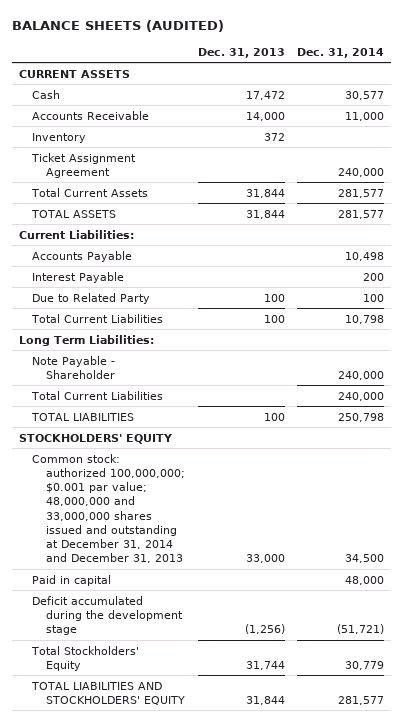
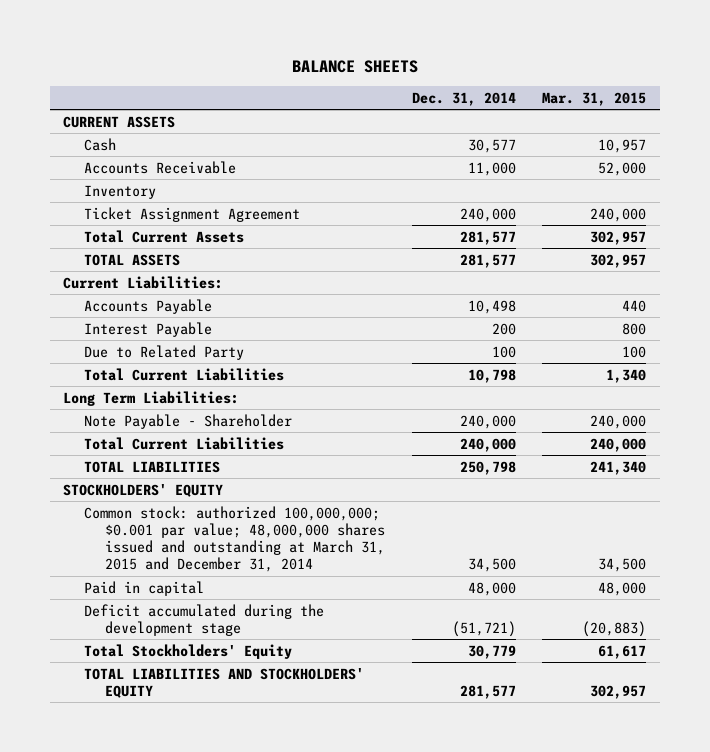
[12,19,225,32] BALANCE SHEETS (AUDITED) -> [291,59,418,73] BALANCE SHEETS
[197,47,285,58] Dec. 31, 2013 -> none
none -> [542,91,647,106] Mar. 31, 2015
[32,453,186,564] Common stock: authorized 100,000,000; $0.001 par value; 48,000,000 and 33,000,000 shares issued and outstanding at December 31, 2014 and December 31, 2013 -> [83,505,385,573] Common stock: authorized 100,000,000; $0.001 par value; 48,000,000 shares issued and outstanding at March 31, 2015 and December 31, 2014

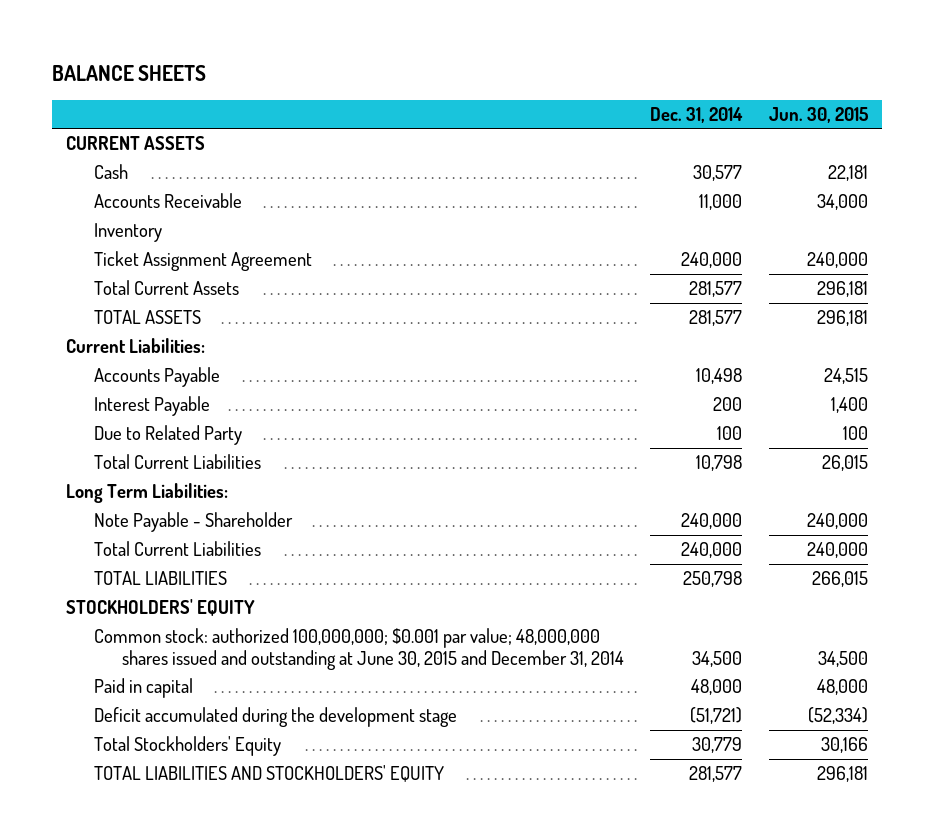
[542,91,647,106] Mar. 31, 2015 -> none
none -> [769,106,869,123] Jun. 30, 2015
[83,505,385,573] Common stock: authorized 100,000,000; $0.001 par value; 48,000,000 shares issued and outstanding at March 31, 2015 and December 31, 2014 -> [93,628,624,670] Common stock: authorized 100,000,000; $0.001 par value; 48,000,000 shares issued and outstanding at June 30, 2015 and December 31, 2014

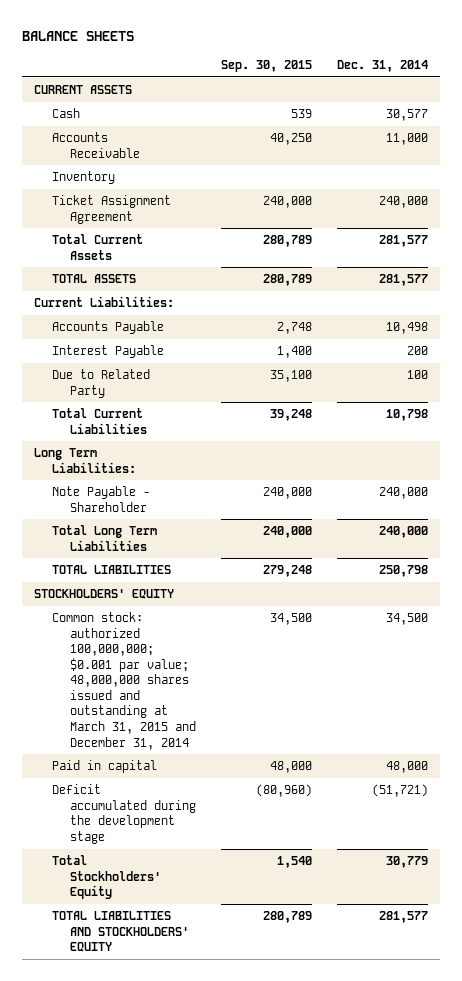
[769,106,869,123] Jun. 30, 2015 -> none
none -> [220,60,312,73] Sep. 30, 2015
[93,541,261,557] Total Current Liabilities -> [52,525,158,551] Total Long Term Liabilities
[93,628,624,670] Common stock: authorized 100,000,000; $0.001 par value; 48,000,000 shares issued and outstanding at June 30, 2015 and December 31, 2014 -> [52,612,197,750] Common stock: authorized 100,000,000; $0.001 par value; 48,000,000 shares issued and outstanding at March 31, 2015 and December 31, 2014

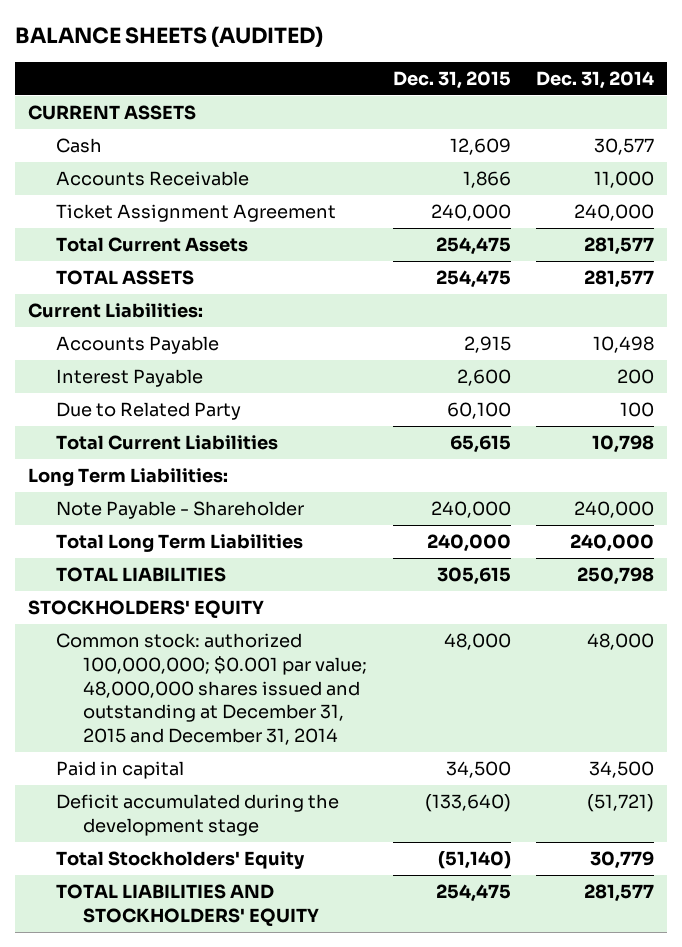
[21,30,134,41] BALANCE SHEETS -> [15,26,324,48] BALANCE SHEETS (AUDITED)
[220,60,312,73] Sep. 30, 2015 -> none
none -> [392,70,511,89] Dec. 31, 2015
[52,171,116,185] Inventory -> none
[52,612,197,750] Common stock: authorized 100,000,000; $0.001 par value; 48,000,000 shares issued and outstanding at March 31, 2015 and December 31, 2014 -> [55,633,368,745] Common stock: authorized 100,000,000; $0.001 par value; 48,000,000 shares issued and outstanding at December 31, 2015 and December 31, 2014
[385,613,428,626] 34,500 -> [586,633,654,651] 48,000
[385,761,428,774] 48,000 -> [588,761,654,779] 34,500

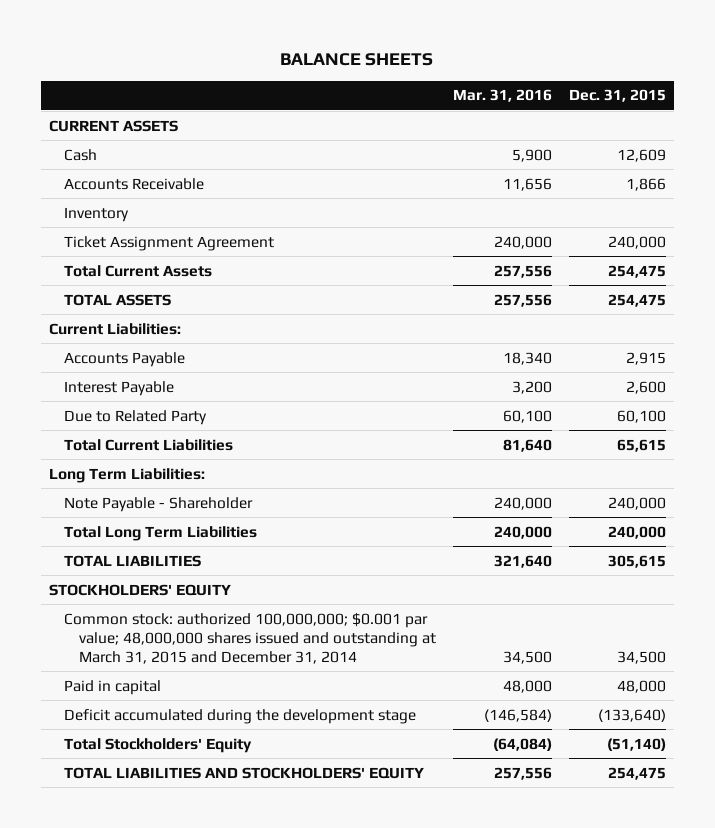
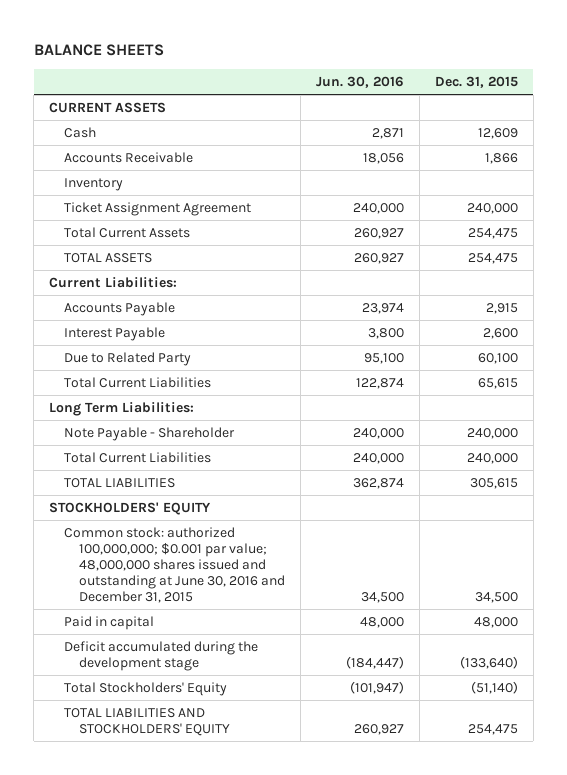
[453,89,553,103] Mar. 31, 2016 -> none
none -> [315,75,404,88] Jun. 30, 2016
[64,525,258,541] Total Long Term Liabilities -> [63,451,211,463] Total Current Liabilities
[64,612,437,664] Common stock: authorized 100,000,000; $0.001 par value; 48,000,000 shares issued and outstanding at March 31, 2015 and December 31, 2014 -> [63,526,285,603] Common stock: authorized 100,000,000; $0.001 par value; 48,000,000 shares issued and outstanding at June 30, 2016 and December 31, 2015

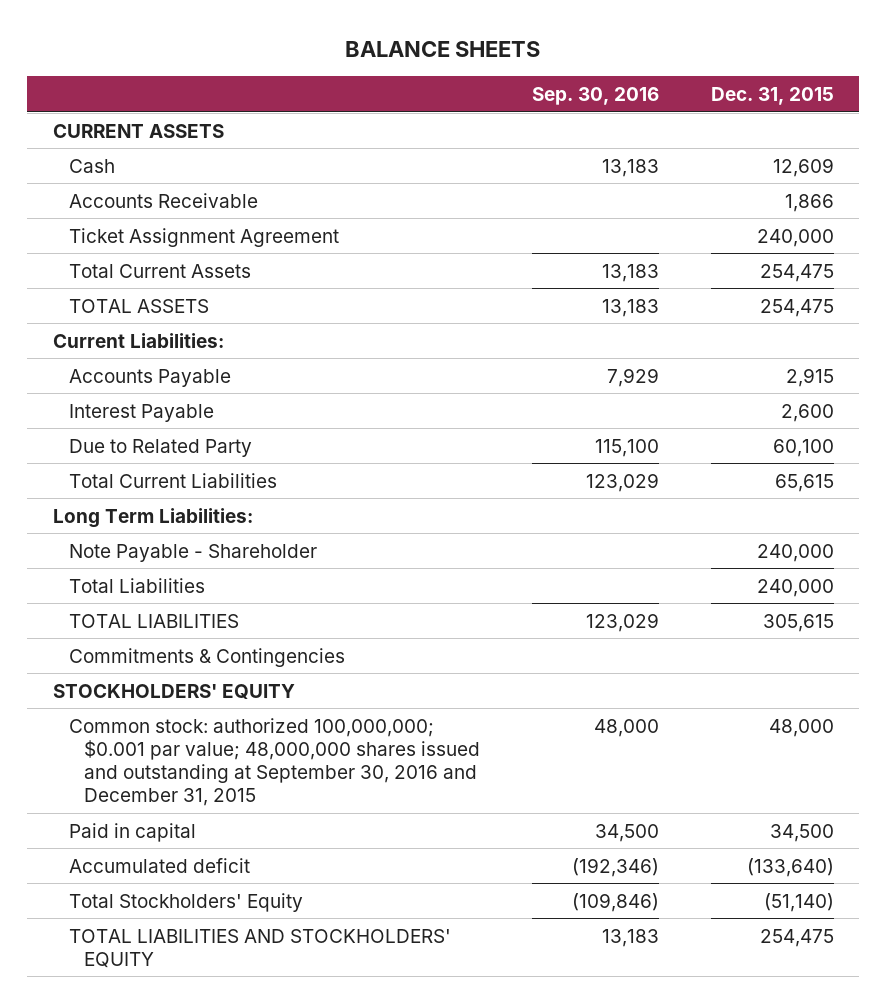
[315,75,404,88] Jun. 30, 2016 -> none
none -> [531,86,659,105] Sep. 30, 2016
[63,177,123,191] Inventory -> none
[63,451,211,463] Total Current Liabilities -> [68,577,205,593] Total Liabilities
none -> [68,647,345,667] Commitments & Contingencies
[63,526,285,603] Common stock: authorized 100,000,000; $0.001 par value; 48,000,000 shares issued and outstanding at June 30, 2016 and December 31, 2015 -> [68,717,481,806] Common stock: authorized 100,000,000; $0.001 par value; 48,000,000 shares issued and outstanding at September 30, 2016 and December 31, 2015
[474,591,518,603] 34,500 -> [768,718,834,737] 48,000
[473,616,518,628] 48,000 -> [769,823,834,842] 34,500
[63,640,258,671] Deficit accumulated during the development stage -> [68,857,250,873] Accumulated deficit

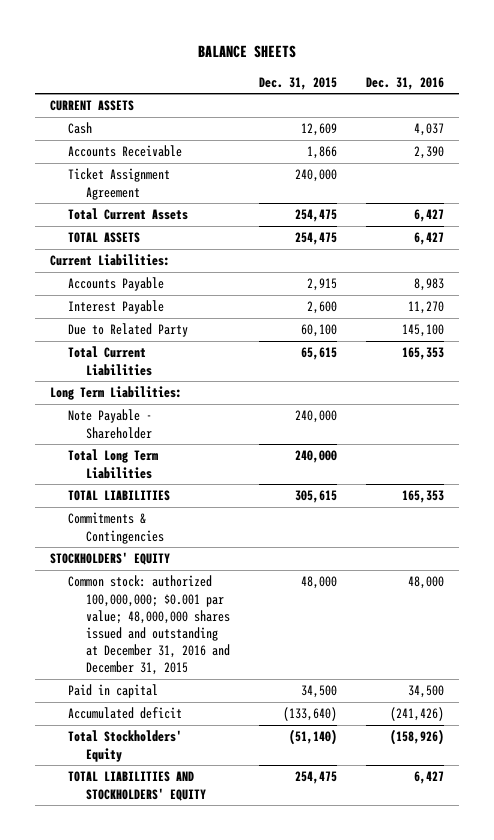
[531,86,659,105] Sep. 30, 2016 -> none
none -> [366,76,445,90] Dec. 31, 2016
[68,577,205,593] Total Liabilities -> [67,449,158,479] Total Long Term Liabilities
[68,717,481,806] Common stock: authorized 100,000,000; $0.001 par value; 48,000,000 shares issued and outstanding at September 30, 2016 and December 31, 2015 -> [67,575,230,676] Common stock: authorized 100,000,000; $0.001 par value; 48,000,000 shares issued and outstanding at December 31, 2016 and December 31, 2015

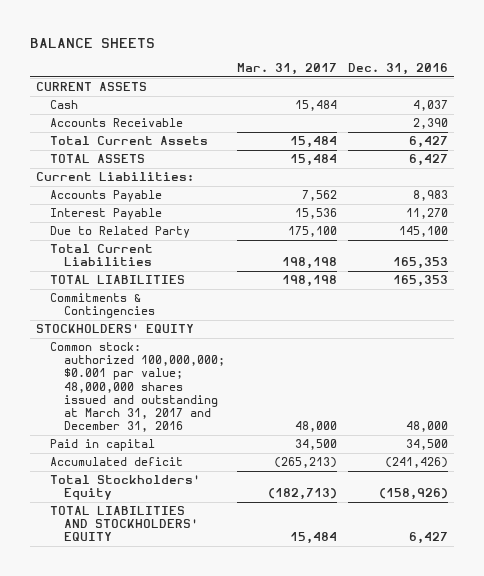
[259,76,338,90] Dec. 31, 2015 -> none
none -> [236,63,337,76] Mar. 31, 2017
[67,168,170,200] Ticket Assignment Agreement -> none
[49,386,182,401] Long Term Liabilities: -> none
[67,409,152,439] Note Payable - Shareholder -> none
[67,449,158,479] Total Long Term Liabilities -> none
[67,575,230,676] Common stock: authorized 100,000,000; $0.001 par value; 48,000,000 shares issued and outstanding at December 31, 2016 and December 31, 2015 -> [50,342,226,433] Common stock: authorized 100,000,000; $0.001 par value; 48,000,000 shares issued and outstanding at March 31, 2017 and December 31, 2016

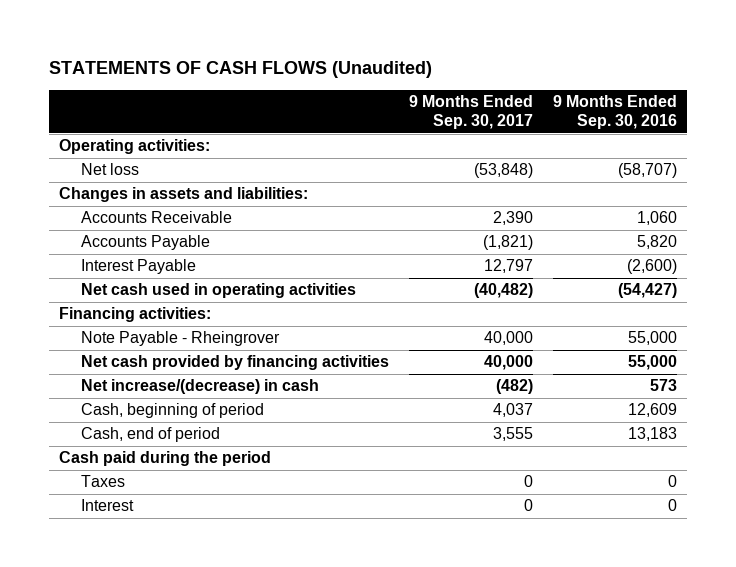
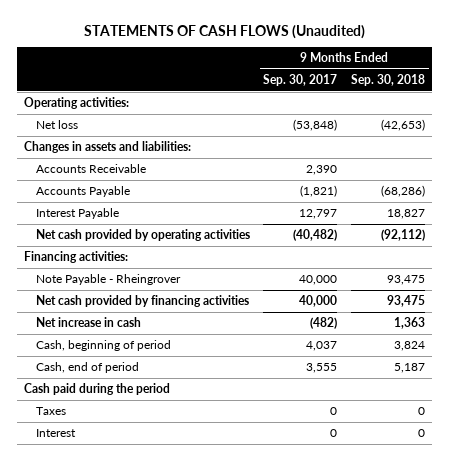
[552,95,677,130] 9 Months Ended Sep. 30, 2016 -> none
none -> [351,73,426,86] Sep. 30, 2018
[81,283,357,299] Net cash used in operating activities -> [35,229,250,242] Net cash provided by operating activities
[81,379,320,395] Net increase/(decrease) in cash -> [35,317,141,328] Net increase in cash

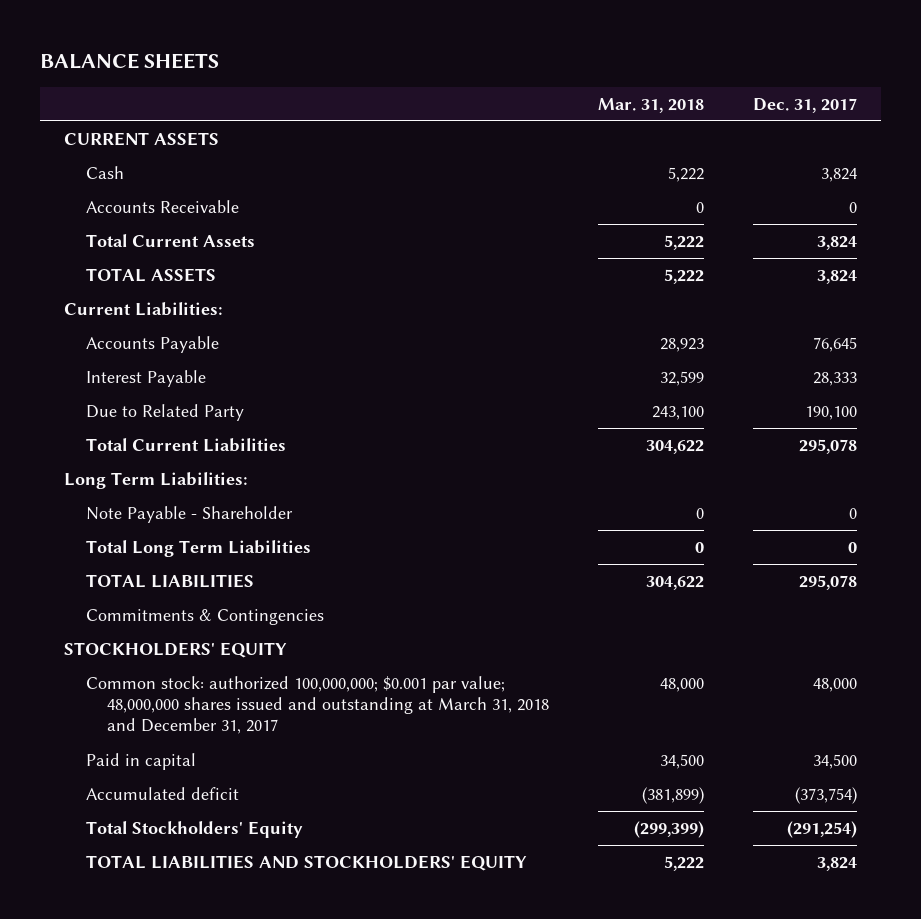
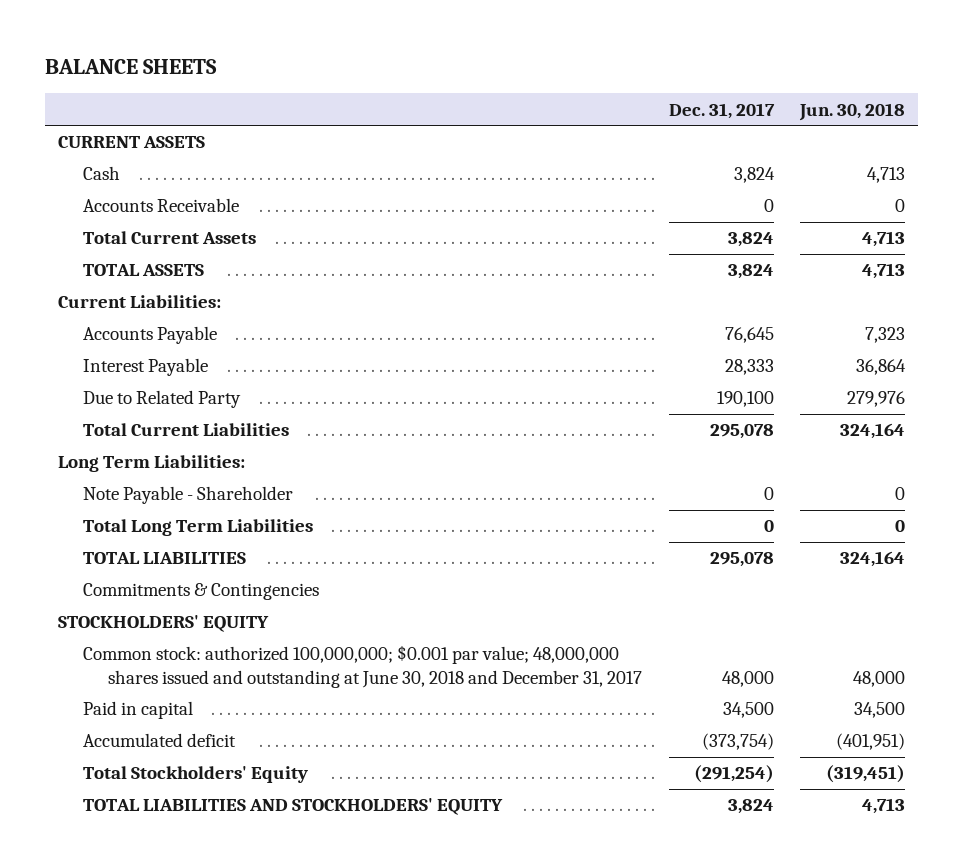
[598,97,705,113] Mar. 31, 2018 -> none
none -> [799,102,906,121] Jun. 30, 2018
[85,675,550,735] Common stock: authorized 100,000,000; $0.001 par value; 48,000,000 shares issued and outstanding at March 31, 2018 and December 31, 2017 -> [82,645,643,688] Common stock: authorized 100,000,000; $0.001 par value; 48,000,000 shares issued and outstanding at June 30, 2018 and December 31, 2017

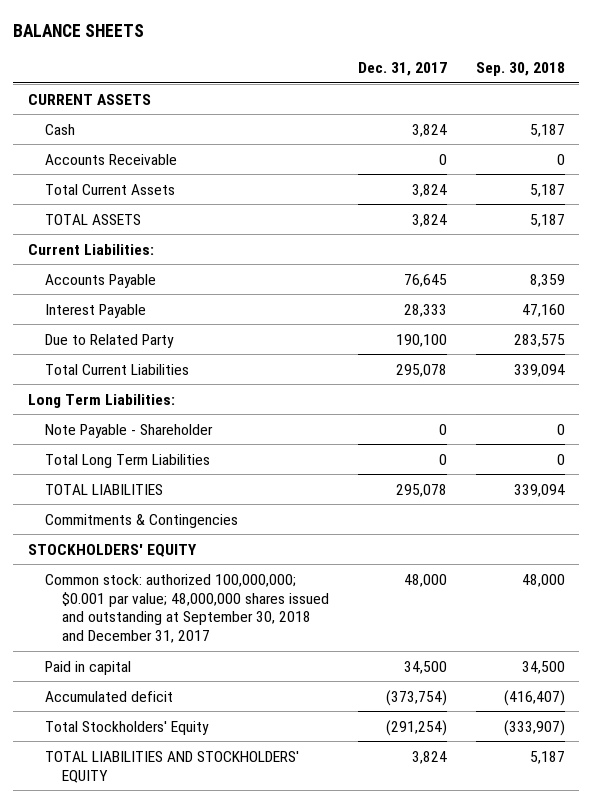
[799,102,906,121] Jun. 30, 2018 -> none
none -> [475,62,565,77] Sep. 30, 2018
[82,645,643,688] Common stock: authorized 100,000,000; $0.001 par value; 48,000,000 shares issued and outstanding at June 30, 2018 and December 31, 2017 -> [44,573,329,644] Common stock: authorized 100,000,000; $0.001 par value; 48,000,000 shares issued and outstanding at September 30, 2018 and December 31, 2017

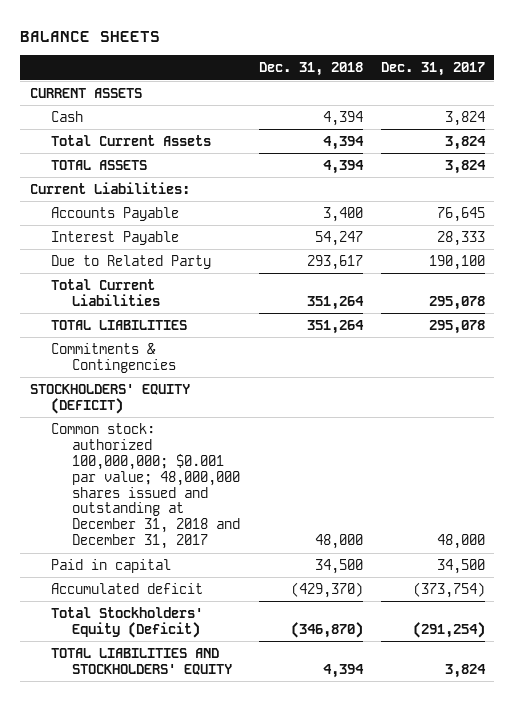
[475,62,565,77] Sep. 30, 2018 -> none
none -> [258,62,363,77] Dec. 31, 2018
[44,153,177,165] Accounts Receivable -> none
[27,393,175,408] Long Term Liabilities: -> none
[44,423,213,438] Note Payable - Shareholder -> none
[44,453,210,468] Total Long Term Liabilities -> none
[27,543,197,557] STOCKHOLDERS' EQUITY -> [29,383,190,414] STOCKHOLDERS' EQUITY (DEFICIT)
[44,573,329,644] Common stock: authorized 100,000,000; $0.001 par value; 48,000,000 shares issued and outstanding at September 30, 2018 and December 31, 2017 -> [50,422,241,550] Common stock: authorized 100,000,000; $0.001 par value; 48,000,000 shares issued and outstanding at December 31, 2018 and December 31, 2017
[44,720,209,735] Total Stockholders' Equity -> [50,606,203,638] Total Stockholders' Equity (Deficit)

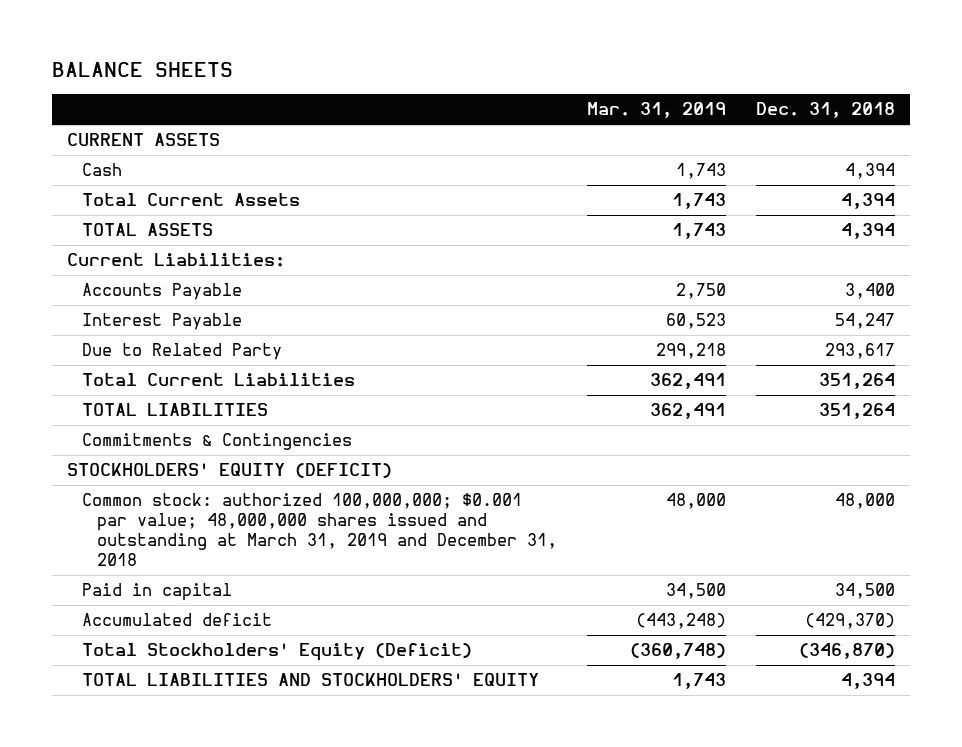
[381,62,486,77] Dec. 31, 2017 -> none
none -> [586,102,726,119] Mar. 31, 2019
[50,422,241,550] Common stock: authorized 100,000,000; $0.001 par value; 48,000,000 shares issued and outstanding at December 31, 2018 and December 31, 2017 -> [81,493,557,567] Common stock: authorized 100,000,000; $0.001 par value; 48,000,000 shares issued and outstanding at March 31, 2019 and December 31, 2018

